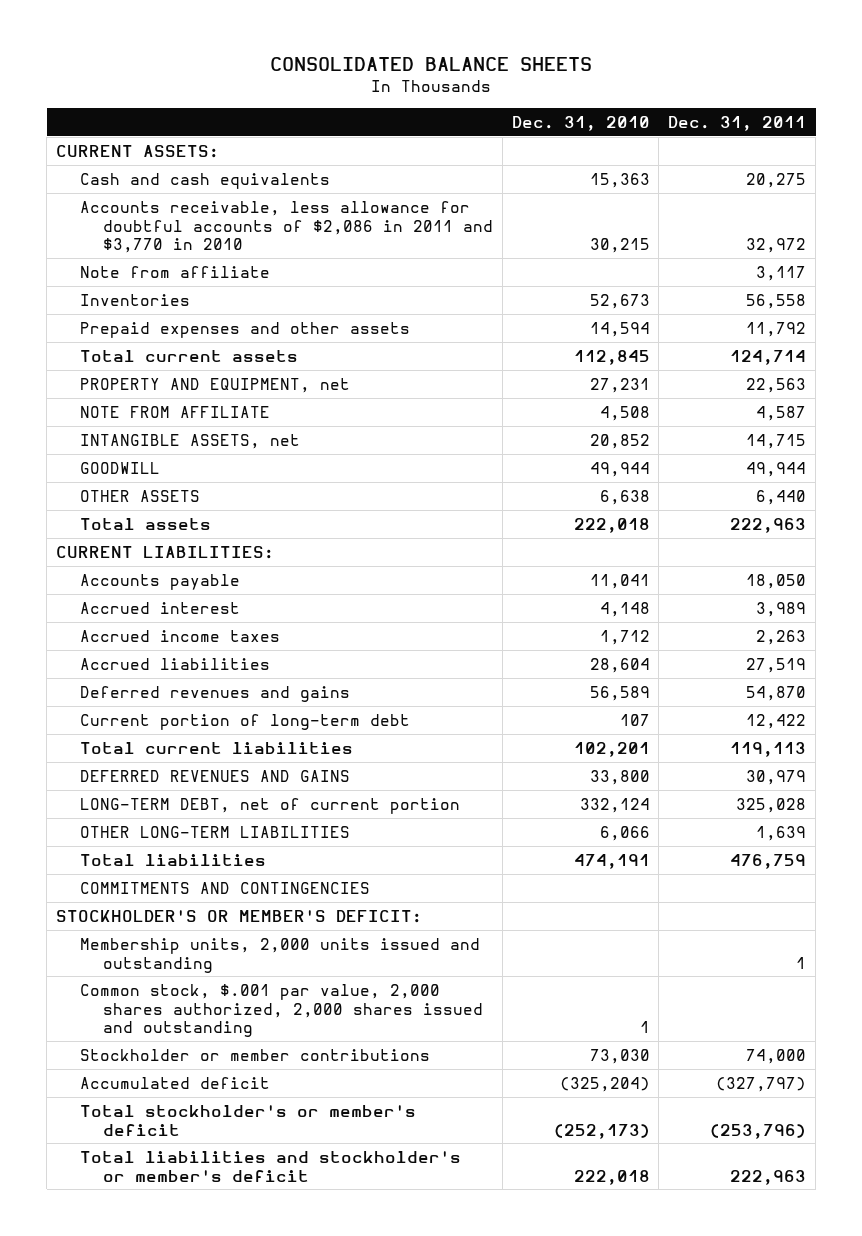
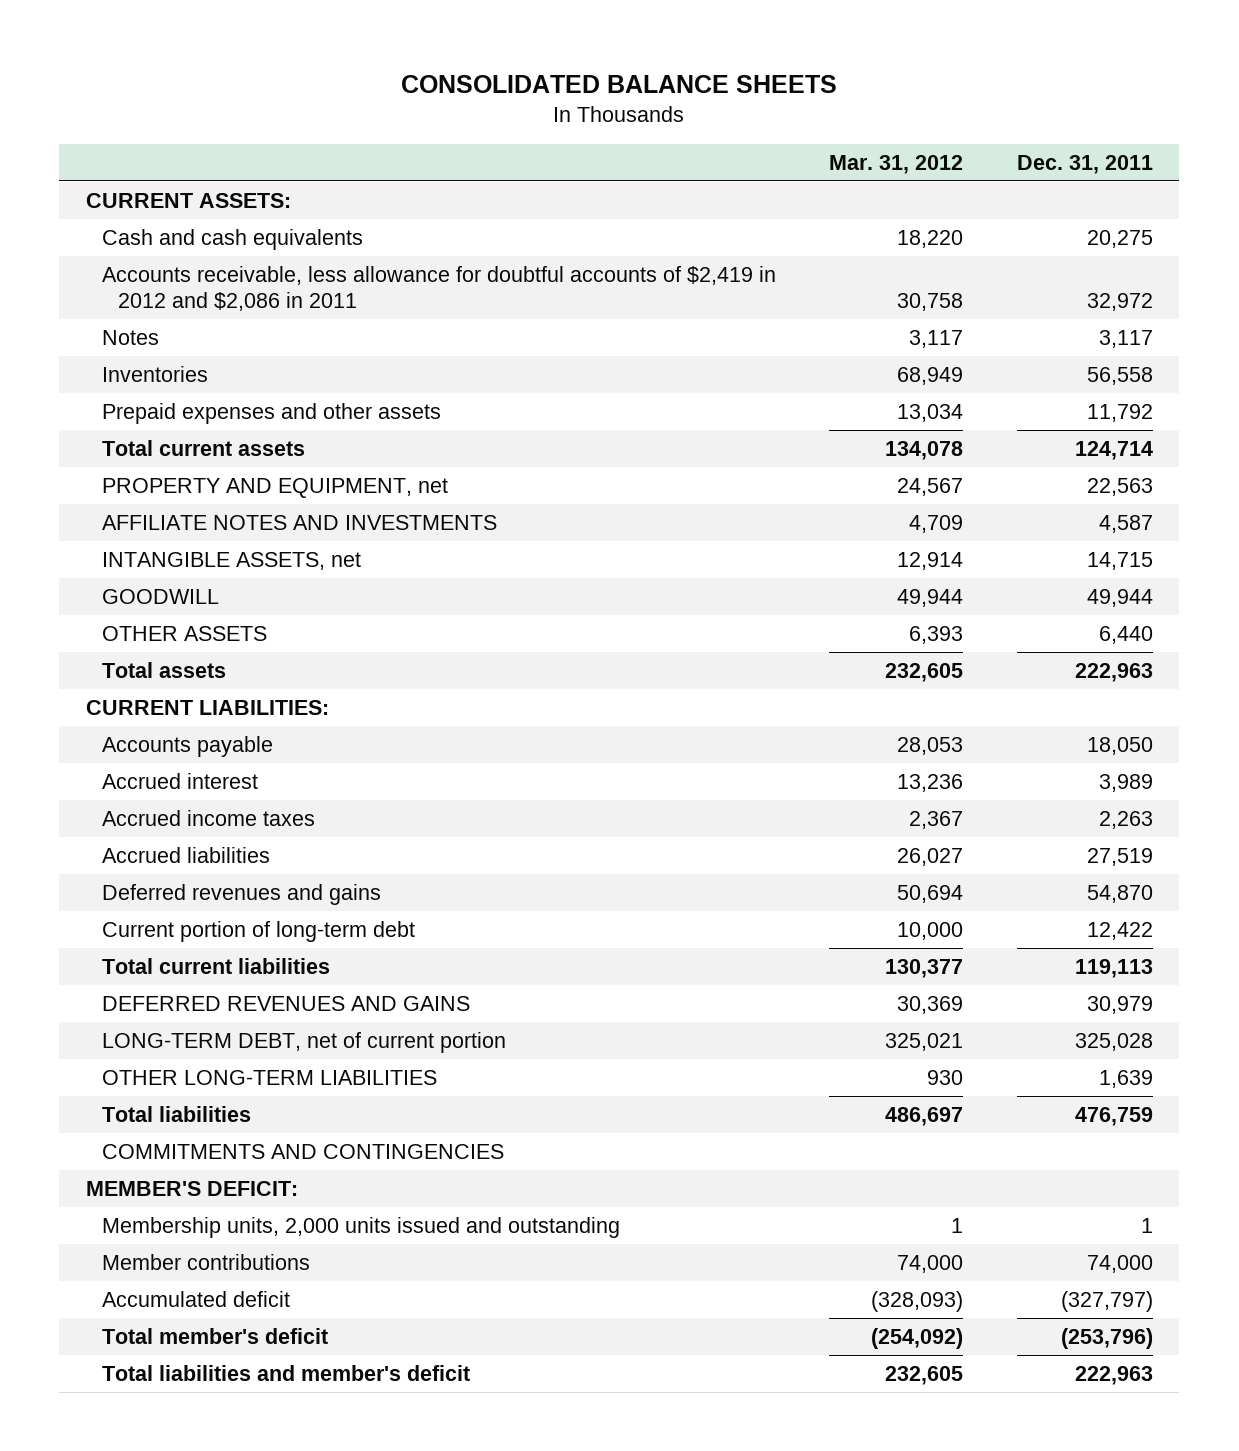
[511,115,650,131] Dec. 31, 2010 -> none
none -> [829,154,964,174] Mar. 31, 2012
[79,200,493,254] Accounts receivable, less allowance for doubtful accounts of $2,086 in 2011 and $3,770 in 2010 -> [102,266,777,311] Accounts receivable, less allowance for doubtful accounts of $2,419 in 2012 and $2,086 in 2011
[79,265,270,278] Note from affiliate -> [102,330,160,346] Notes
[79,405,270,418] NOTE FROM AFFILIATE -> [102,515,498,531] AFFILIATE NOTES AND INVESTMENTS
[56,909,423,923] STOCKHOLDER'S OR MEMBER'S DEFICIT: -> [85,1181,298,1197] MEMBER'S DEFICIT:
[79,983,483,1038] Common stock, $.001 par value, 2,000 shares authorized, 2,000 shares issued and outstanding -> none
[79,1048,430,1061] Stockholder or member contributions -> [102,1254,311,1271] Member contributions
[79,1104,416,1136] Total stockholder's or member's deficit -> [102,1328,329,1345] Total member's deficit
[79,1150,461,1182] Total liabilities and stockholder's or member's deficit -> [102,1365,471,1382] Total liabilities and member's deficit

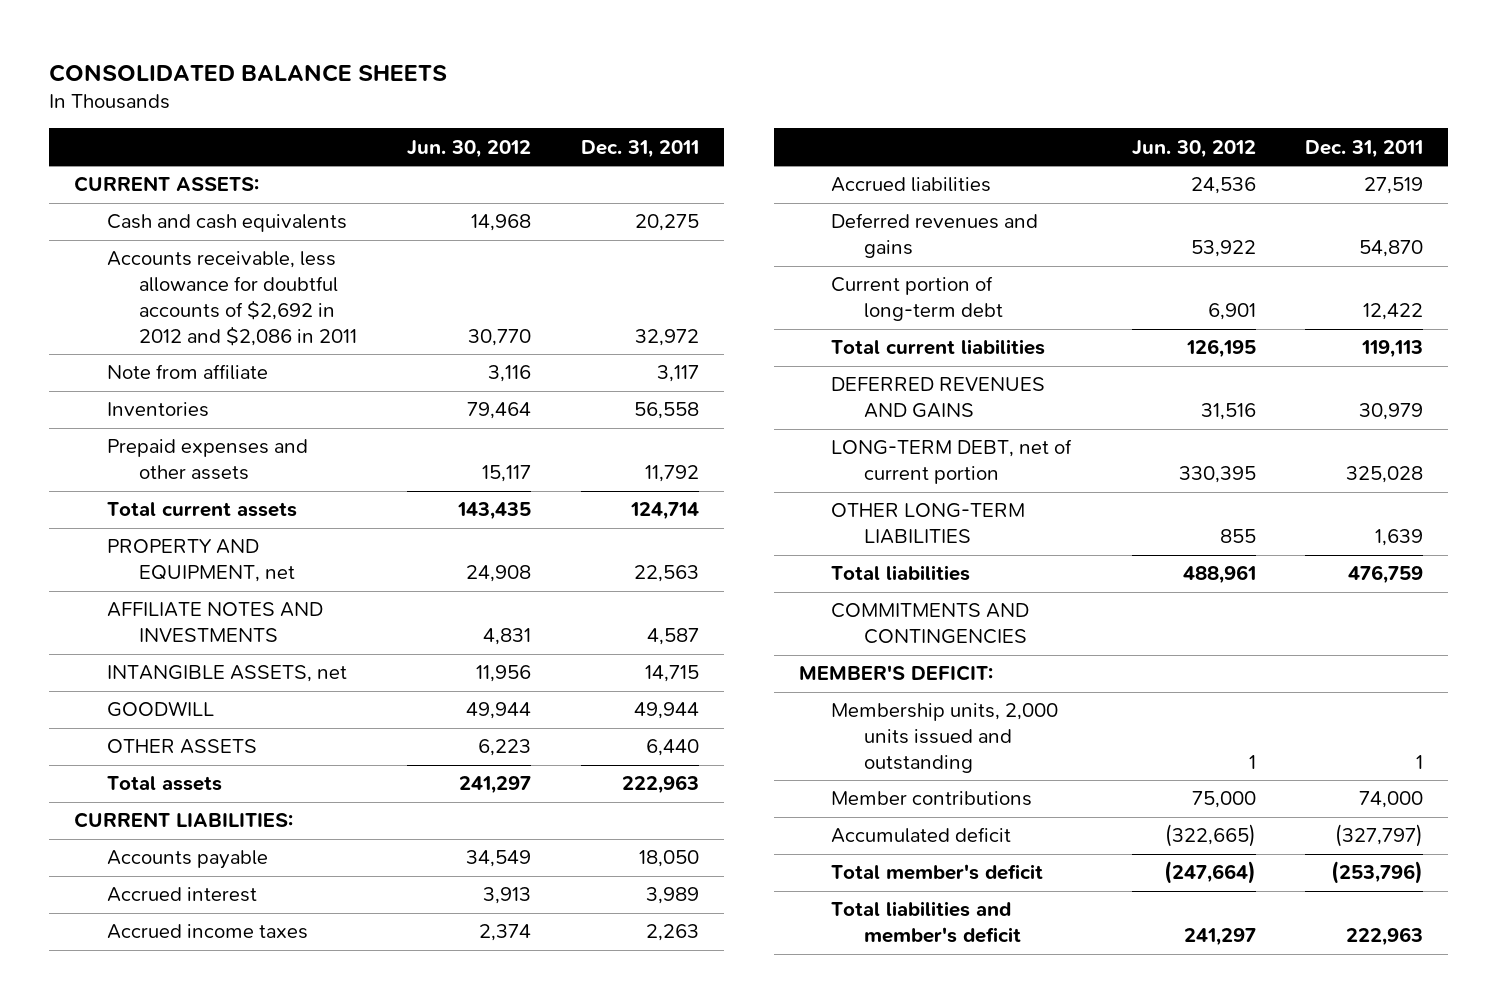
[829,154,964,174] Mar. 31, 2012 -> none
none -> [406,139,531,158] Jun. 30, 2012
[102,266,777,311] Accounts receivable, less allowance for doubtful accounts of $2,419 in 2012 and $2,086 in 2011 -> [106,251,357,346] Accounts receivable, less allowance for doubtful accounts of $2,692 in 2012 and $2,086 in 2011
[102,330,160,346] Notes -> [106,364,268,381] Note from affiliate

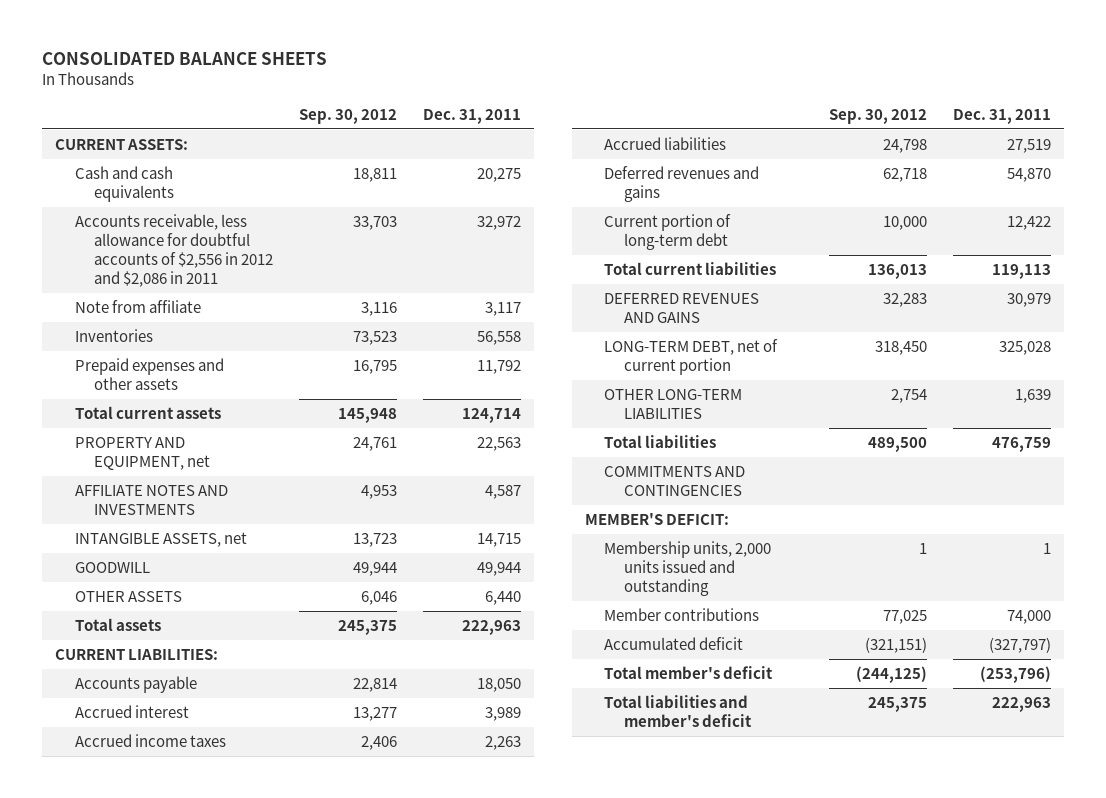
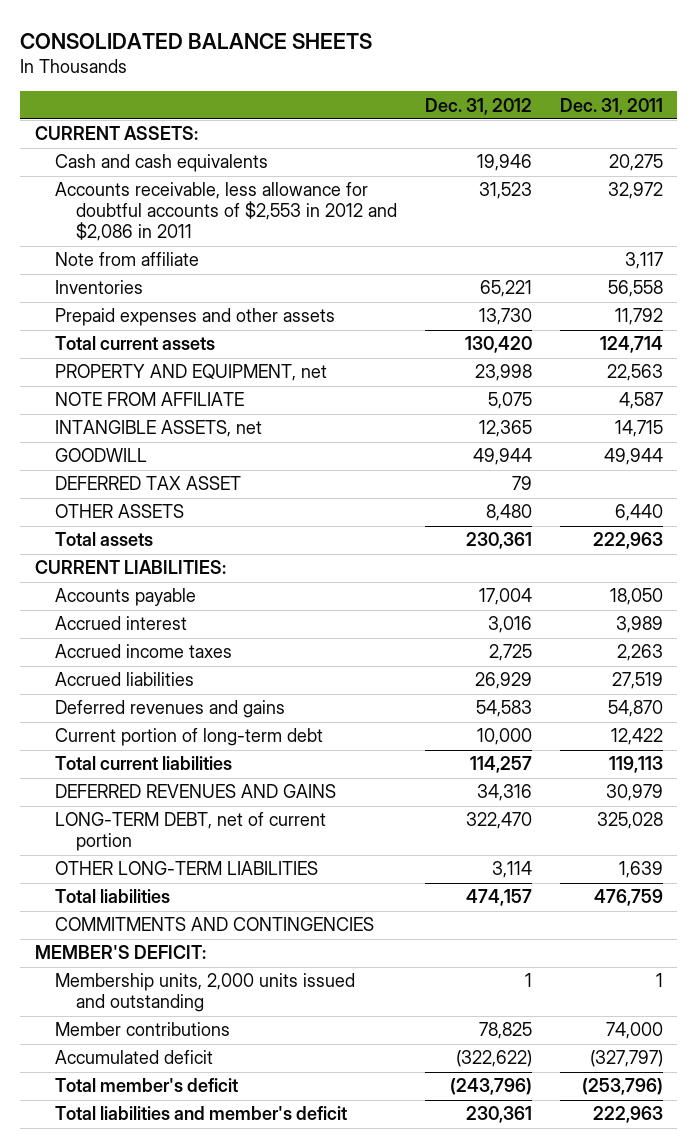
[299,108,398,124] Sep. 30, 2012 -> none
none -> [425,97,533,115] Dec. 31, 2012
[74,213,274,288] Accounts receivable, less allowance for doubtful accounts of $2,556 in 2012 and $2,086 in 2011 -> [55,182,398,242] Accounts receivable, less allowance for doubtful accounts of $2,553 in 2012 and $2,086 in 2011
[74,484,228,516] AFFILIATE NOTES AND INVESTMENTS -> [55,392,245,407] NOTE FROM AFFILIATE
none -> [55,476,242,491] DEFERRED TAX ASSET

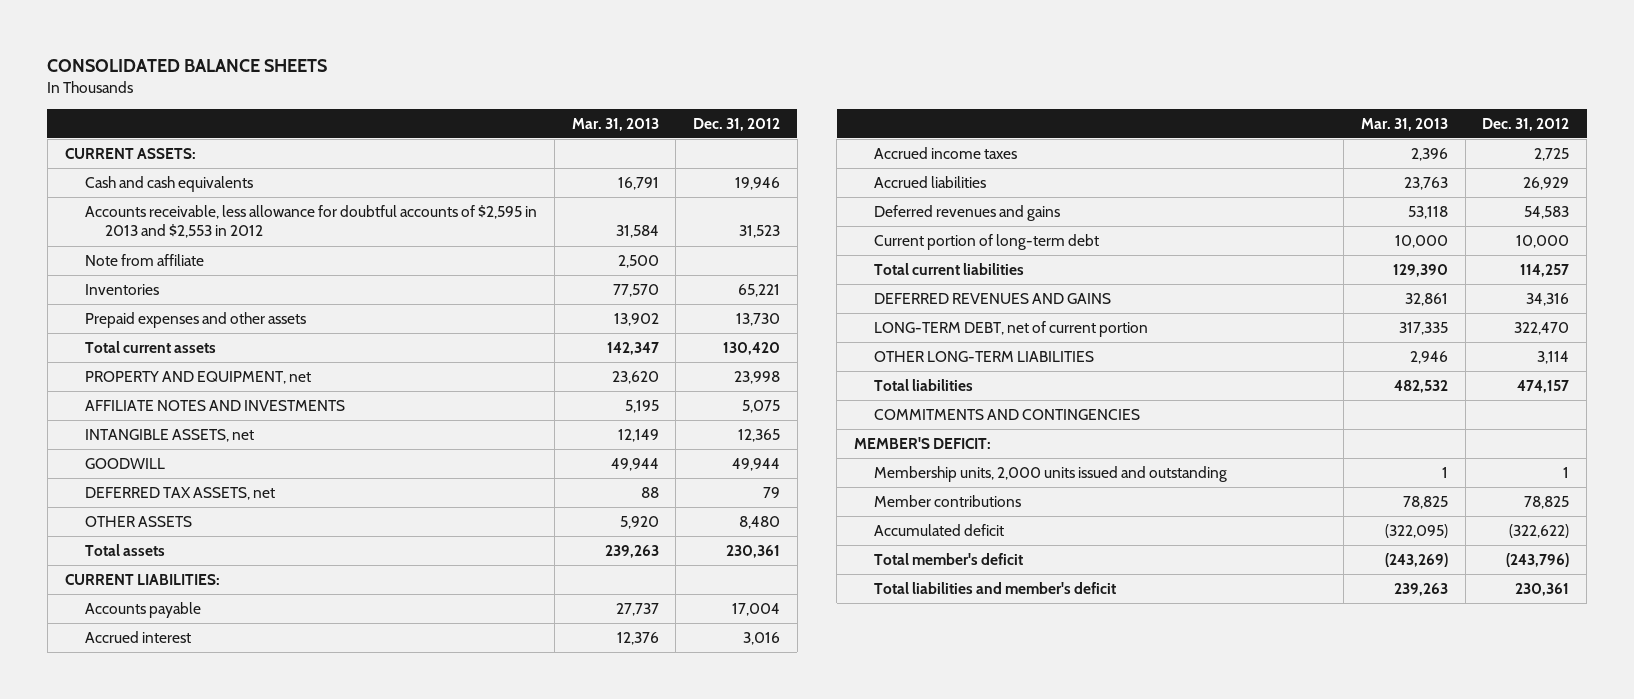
[560,97,664,115] Dec. 31, 2011 -> none
none -> [571,117,659,131] Mar. 31, 2013
[55,182,398,242] Accounts receivable, less allowance for doubtful accounts of $2,553 in 2012 and $2,086 in 2011 -> [84,205,537,239] Accounts receivable, less allowance for doubtful accounts of $2,595 in 2013 and $2,553 in 2012
[55,392,245,407] NOTE FROM AFFILIATE -> [84,400,345,412] AFFILIATE NOTES AND INVESTMENTS
[55,476,242,491] DEFERRED TAX ASSET -> [84,487,275,501] DEFERRED TAX ASSETS, net

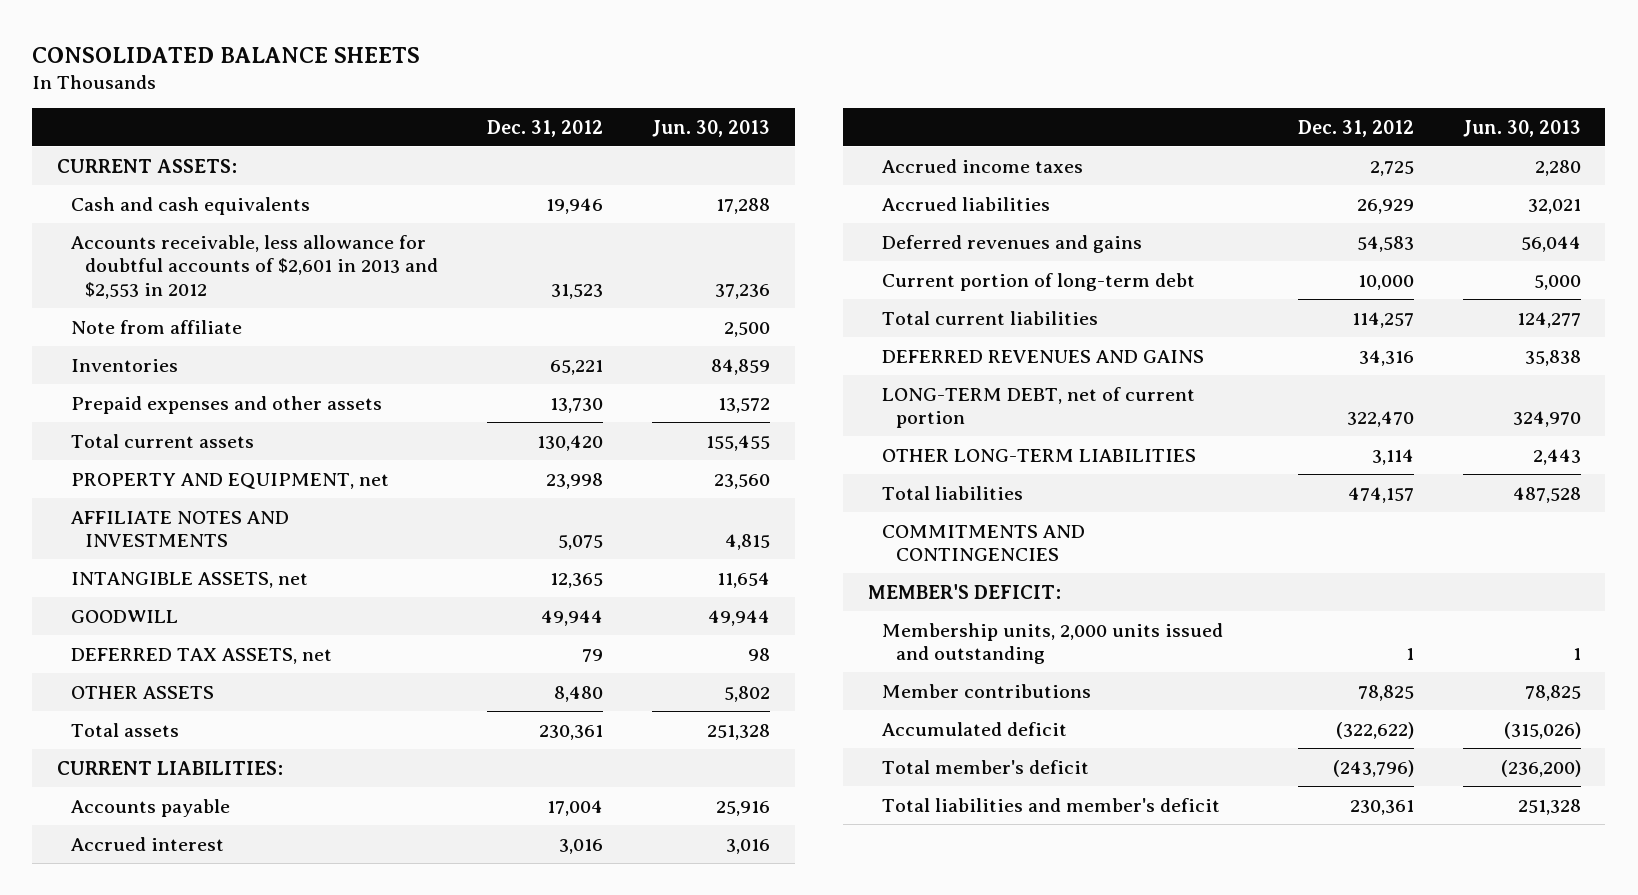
[571,117,659,131] Mar. 31, 2013 -> none
none -> [651,119,770,137] Jun. 30, 2013
[84,205,537,239] Accounts receivable, less allowance for doubtful accounts of $2,595 in 2013 and $2,553 in 2012 -> [70,234,438,300] Accounts receivable, less allowance for doubtful accounts of $2,601 in 2013 and $2,553 in 2012

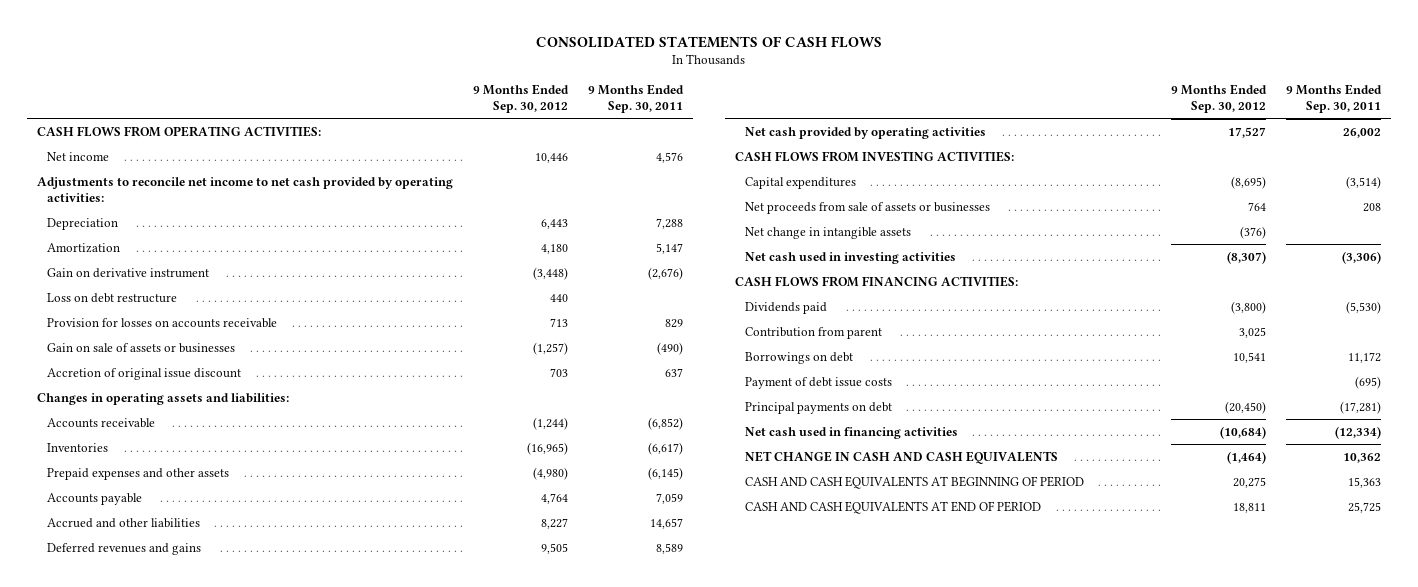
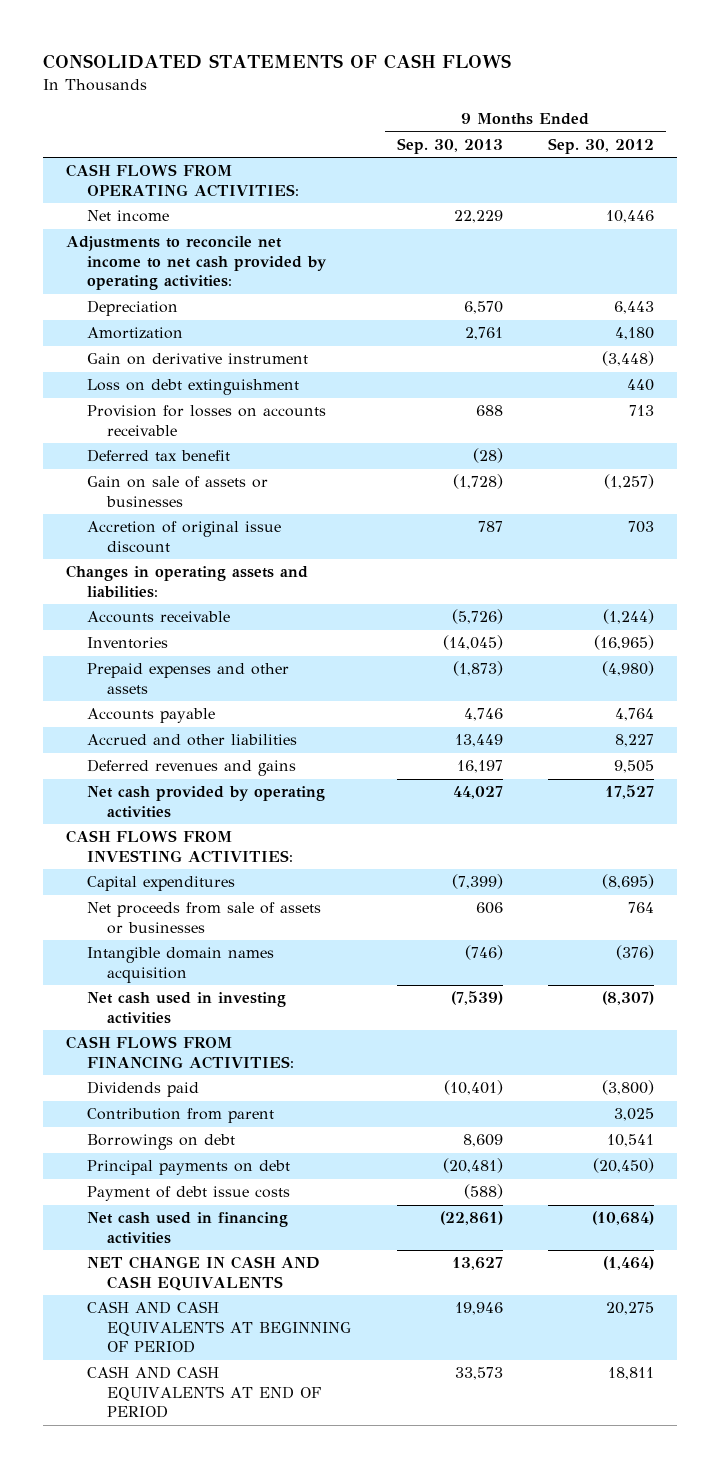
[587,83,684,113] 9 Months Ended Sep. 30, 2011 -> none
none -> [396,137,503,154] Sep. 30, 2013
[47,292,178,303] Loss on debt restructure -> [86,379,299,396] Loss on debt extinguishment
none -> [86,449,230,463] Deferred tax benefit
[745,226,912,239] Net change in intangible assets -> [86,947,274,983] Intangible domain names acquisition
[745,376,893,389] Payment of debt issue costs -> [86,1186,290,1202] Payment of debt issue costs

